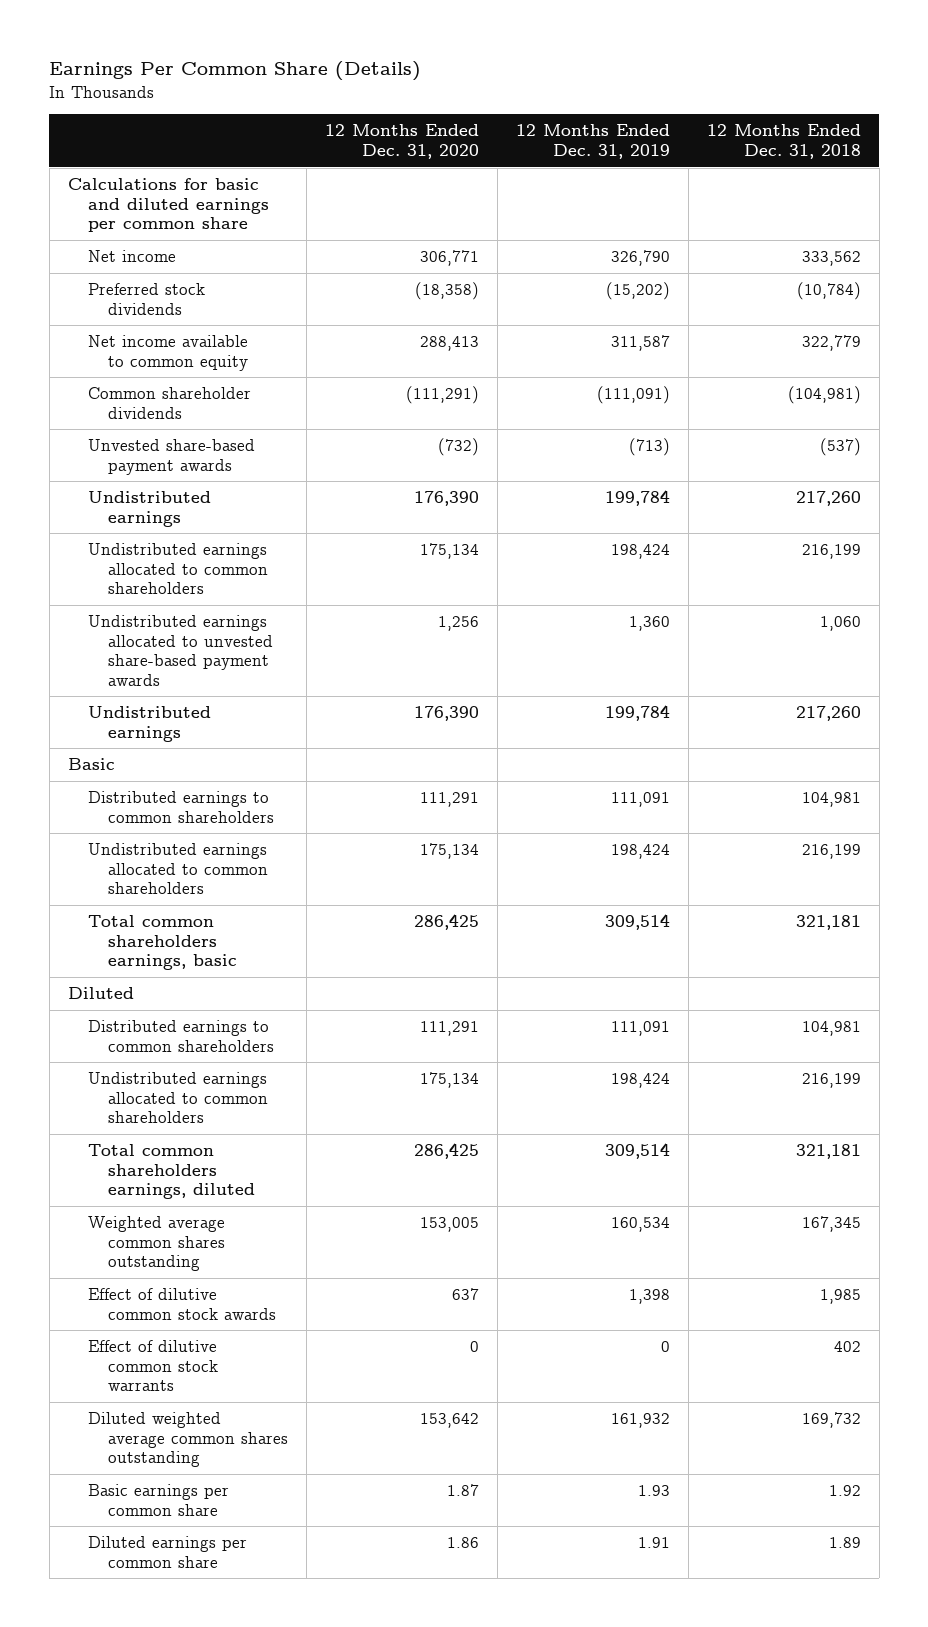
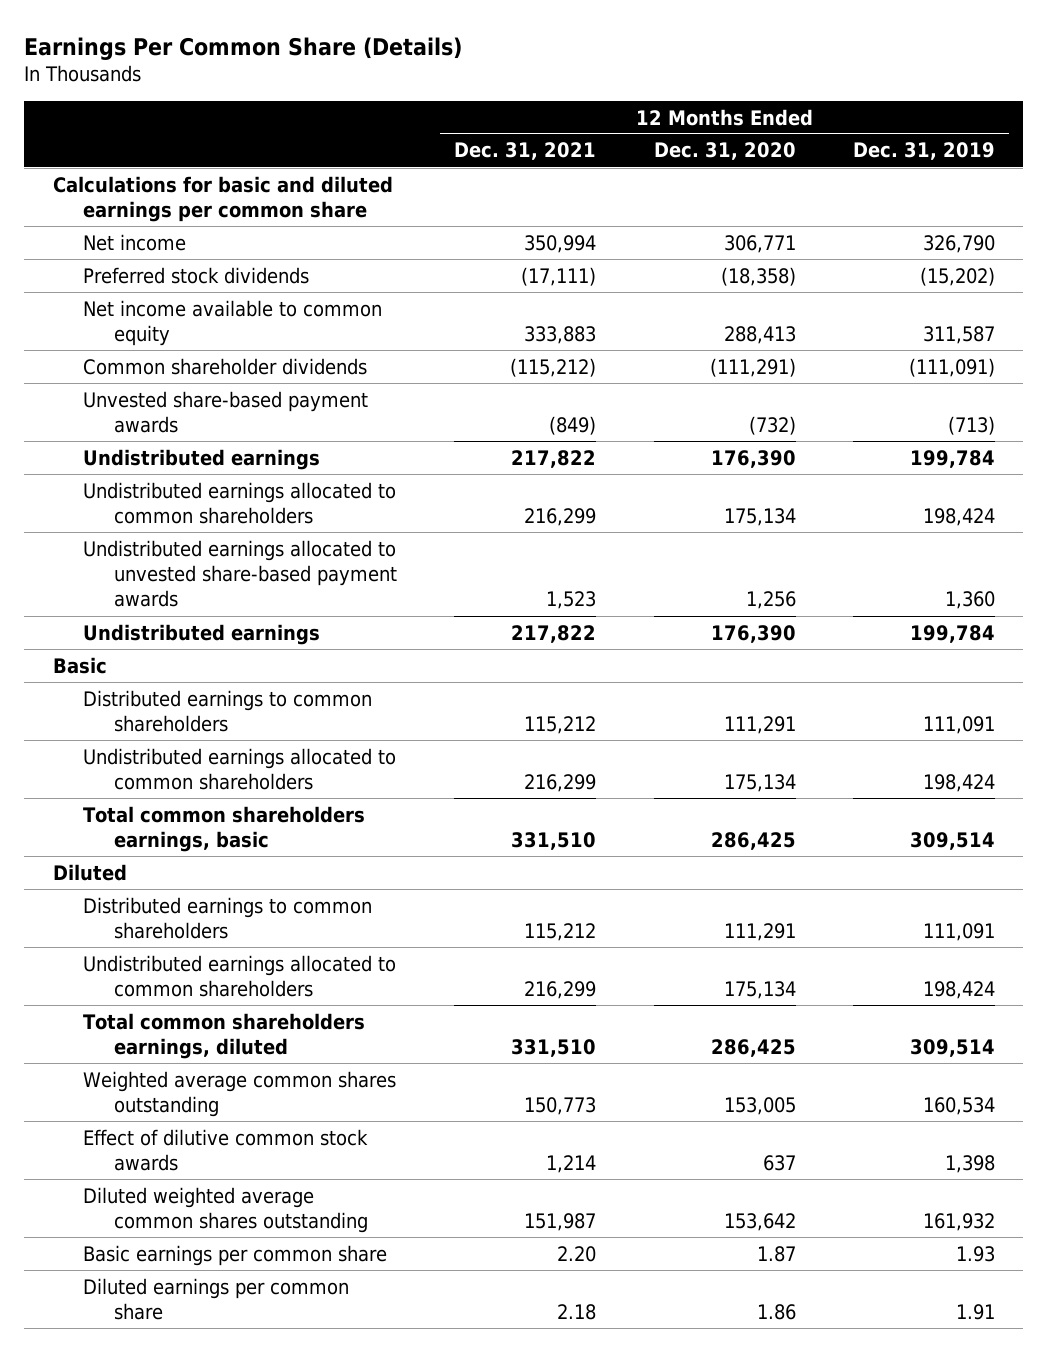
[706,124,861,160] 12 Months Ended Dec. 31, 2018 -> none
none -> [454,142,597,161] Dec. 31, 2021
[87,1340,218,1392] Effect of dilutive common stock warrants -> none

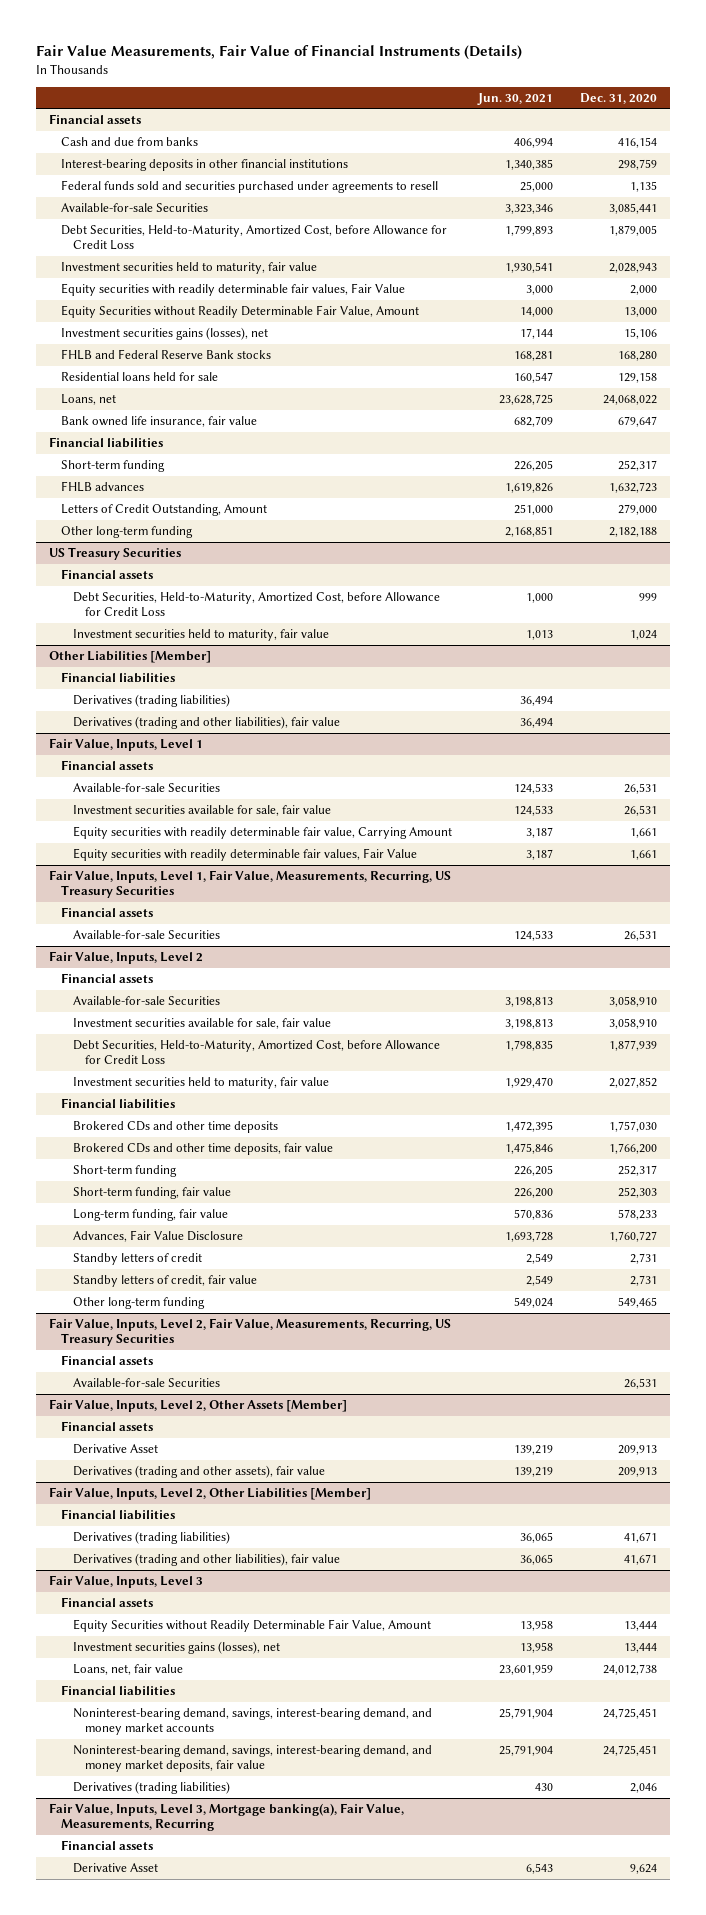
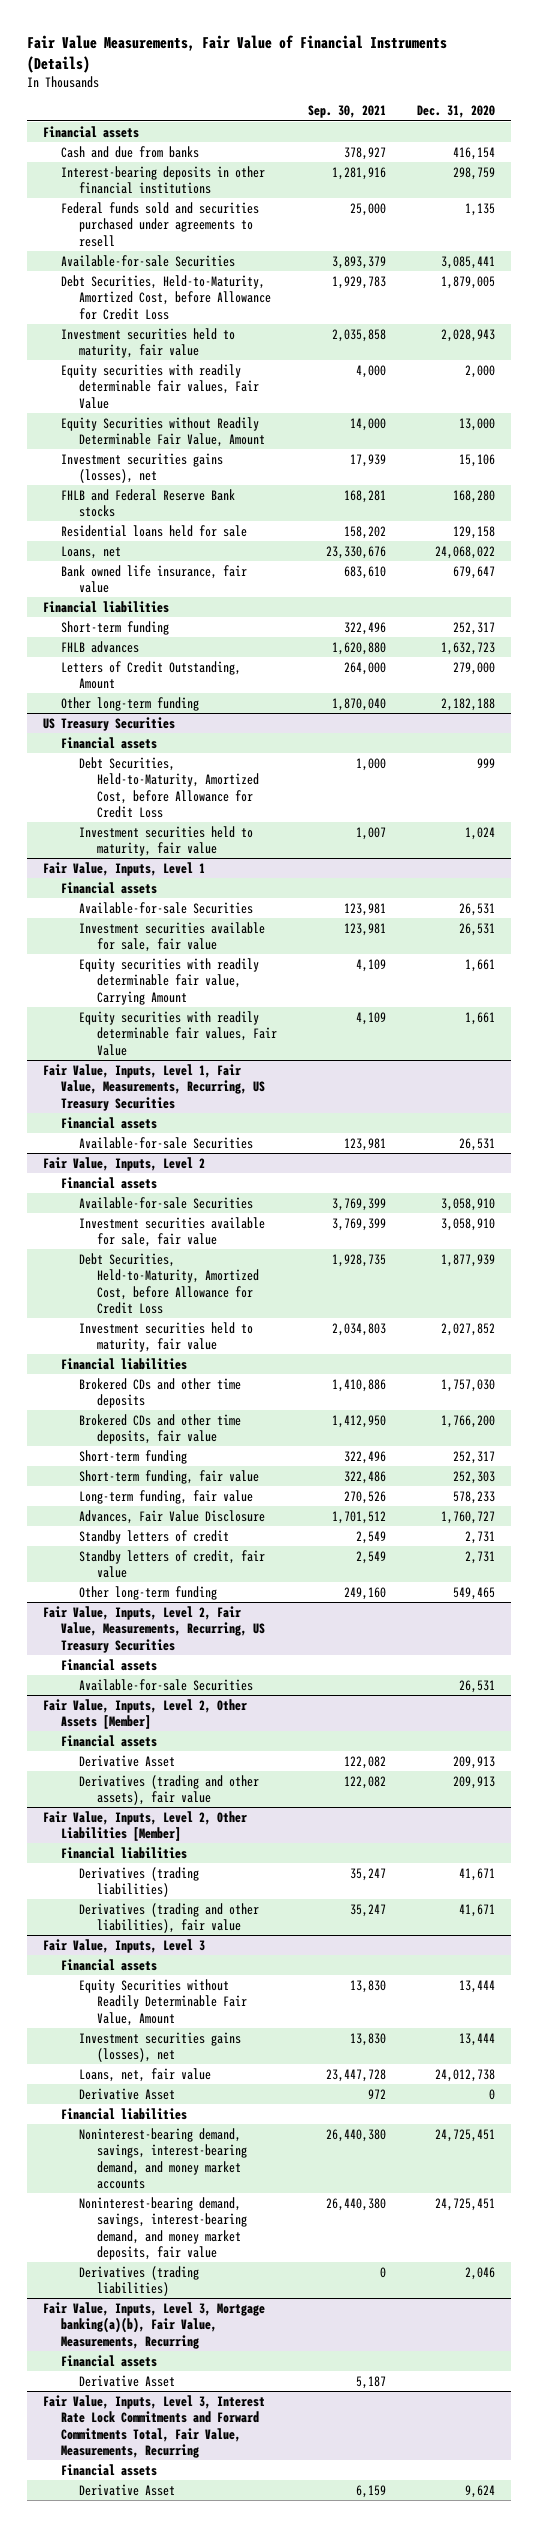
[477,92,554,105] Jun. 30, 2021 -> none
none -> [308,105,387,119] Sep. 30, 2021
[49,651,212,664] Other Liabilities [Member] -> none
[60,672,175,684] Financial liabilities -> none
[72,694,230,708] Derivatives (trading liabilities) -> none
[72,716,340,730] Derivatives (trading and other liabilities), fair value -> none
none -> [79,2087,176,2100] Derivative Asset
[49,1803,405,1832] Fair Value, Inputs, Level 3, Mortgage banking(a), Fair Value, Measurements, Recurring -> [42,2301,265,2349] Fair Value, Inputs, Level 3, Mortgage banking(a)(b), Fair Value, Measurements, Recurring
none -> [79,2374,176,2387] Derivative Asset
none -> [42,2394,265,2459] Fair Value, Inputs, Level 3, Interest Rate Lock Commitments and Forward Commitments Total, Fair Value, Measurements, Recurring
none -> [60,2463,157,2476] Financial assets

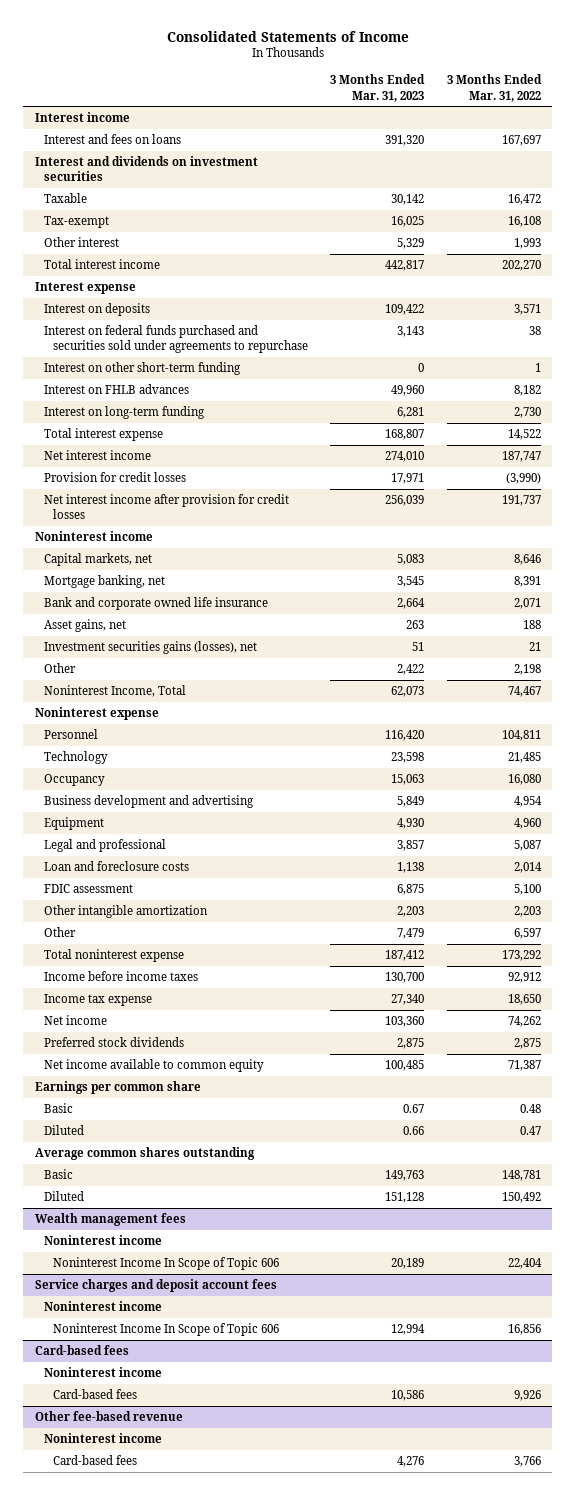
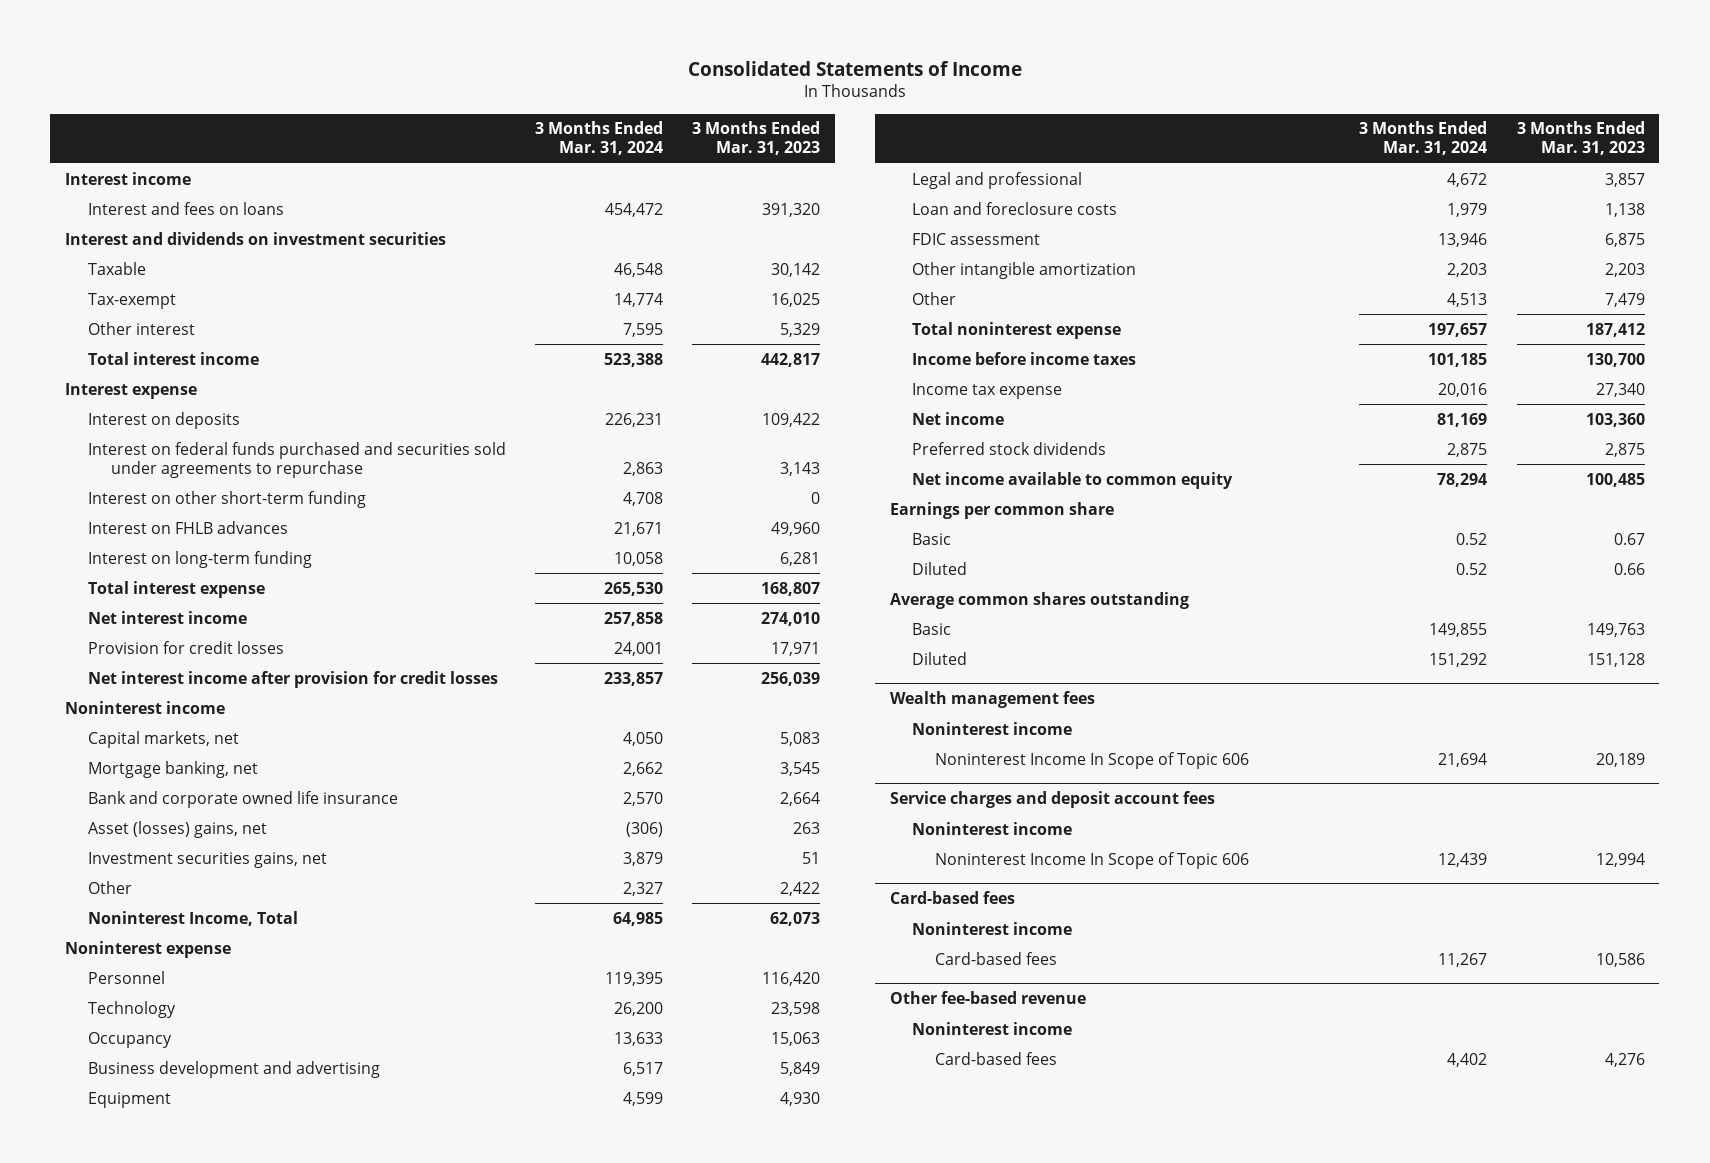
[446,74,542,102] 3 Months Ended Mar. 31, 2022 -> none
none -> [534,121,663,156] 3 Months Ended Mar. 31, 2024
[43,619,126,633] Asset gains, net -> [87,820,267,838] Asset (losses) gains, net
[43,641,257,655] Investment securities gains (losses), net -> [87,851,327,868] Investment securities gains, net

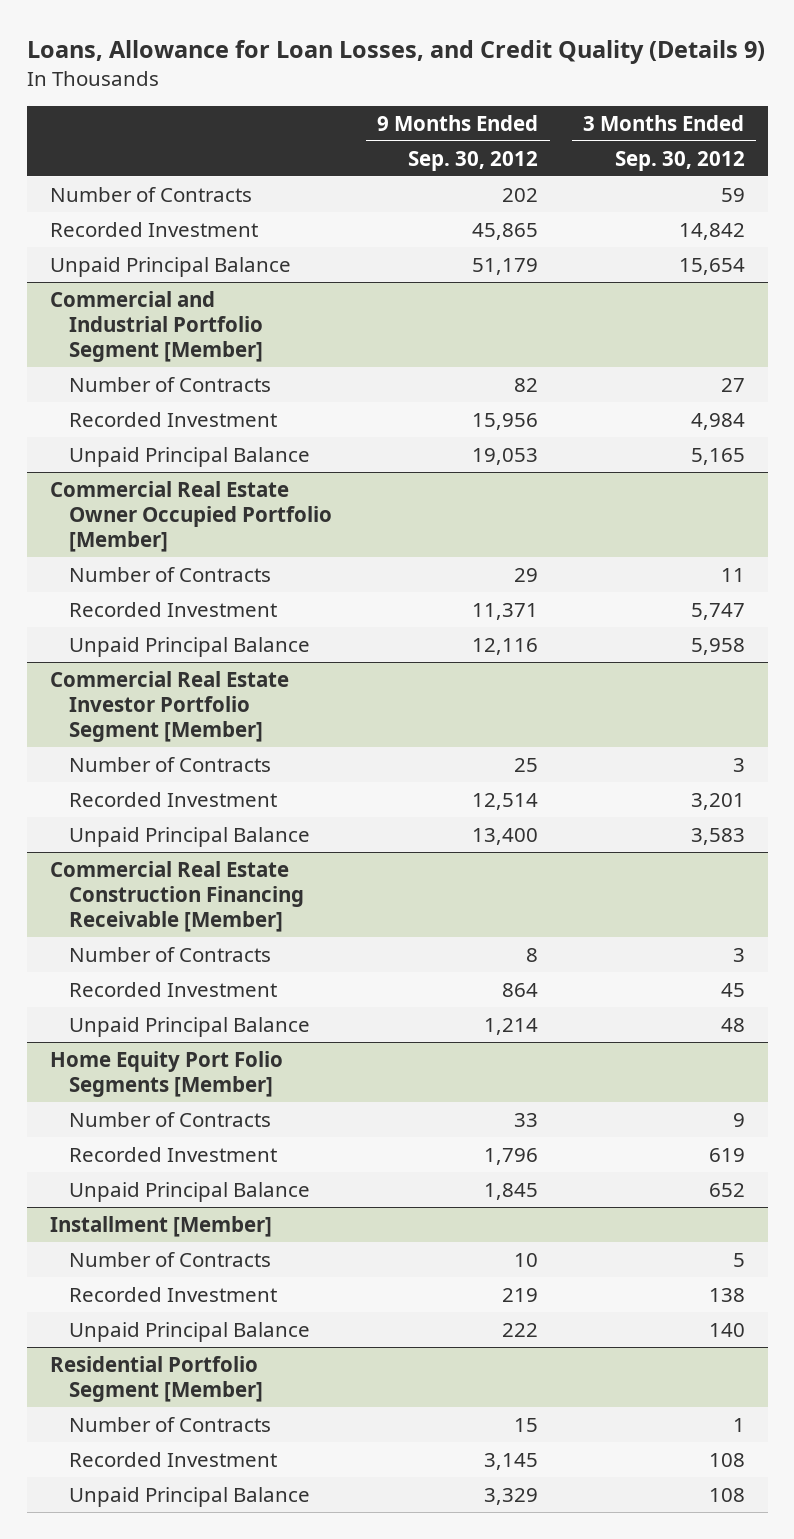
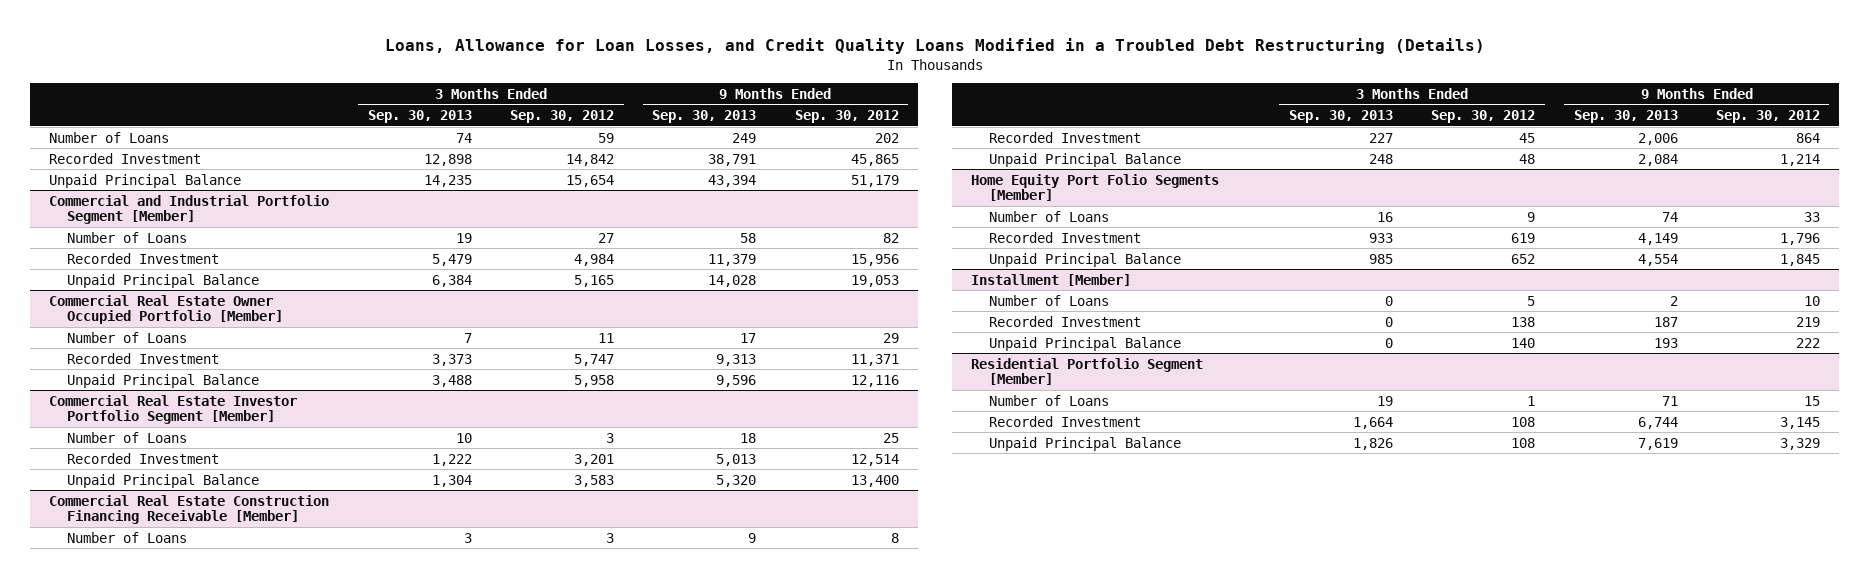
[26,40,765,65] Loans, Allowance for Loan Losses, and Credit Quality (Details 9) -> [384,38,1485,55] Loans, Allowance for Loan Losses, and Credit Quality Loans Modified in a Troubled Debt Restructuring (Details)
none -> [367,110,472,124] Sep. 30, 2013
none -> [652,110,757,124] Sep. 30, 2013
[49,186,252,202] Number of Contracts -> [49,131,170,143] Number of Loans
[68,376,271,392] Number of Contracts -> [67,231,188,243] Number of Loans
[68,566,271,582] Number of Contracts -> [67,331,188,343] Number of Loans
[68,756,271,772] Number of Contracts -> [67,431,188,443] Number of Loans
[68,946,271,962] Number of Contracts -> [67,531,188,543] Number of Loans
[68,1111,271,1127] Number of Contracts -> [988,210,1109,222] Number of Loans
[68,1251,271,1267] Number of Contracts -> [988,294,1109,306] Number of Loans
[68,1416,271,1432] Number of Contracts -> [988,394,1109,406] Number of Loans

